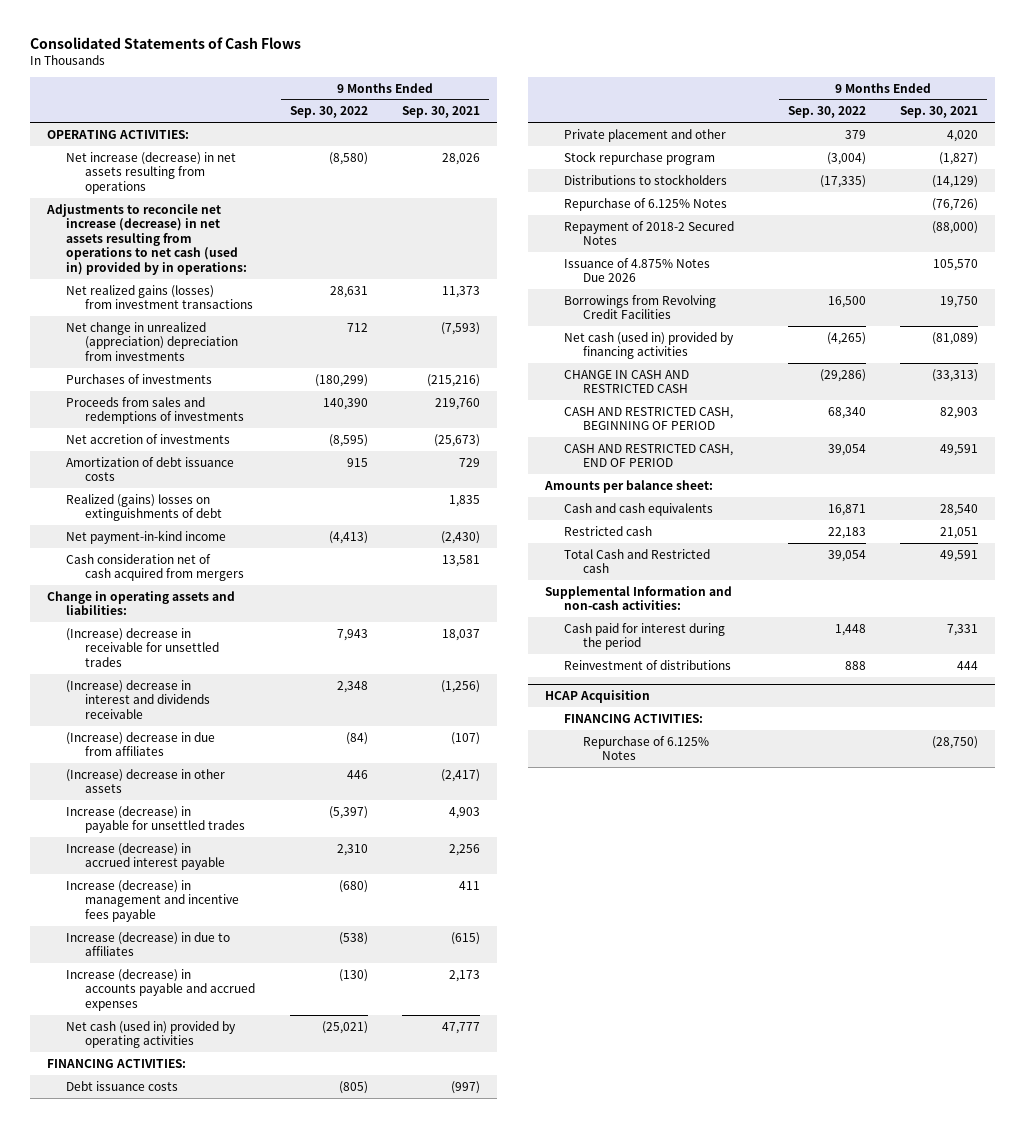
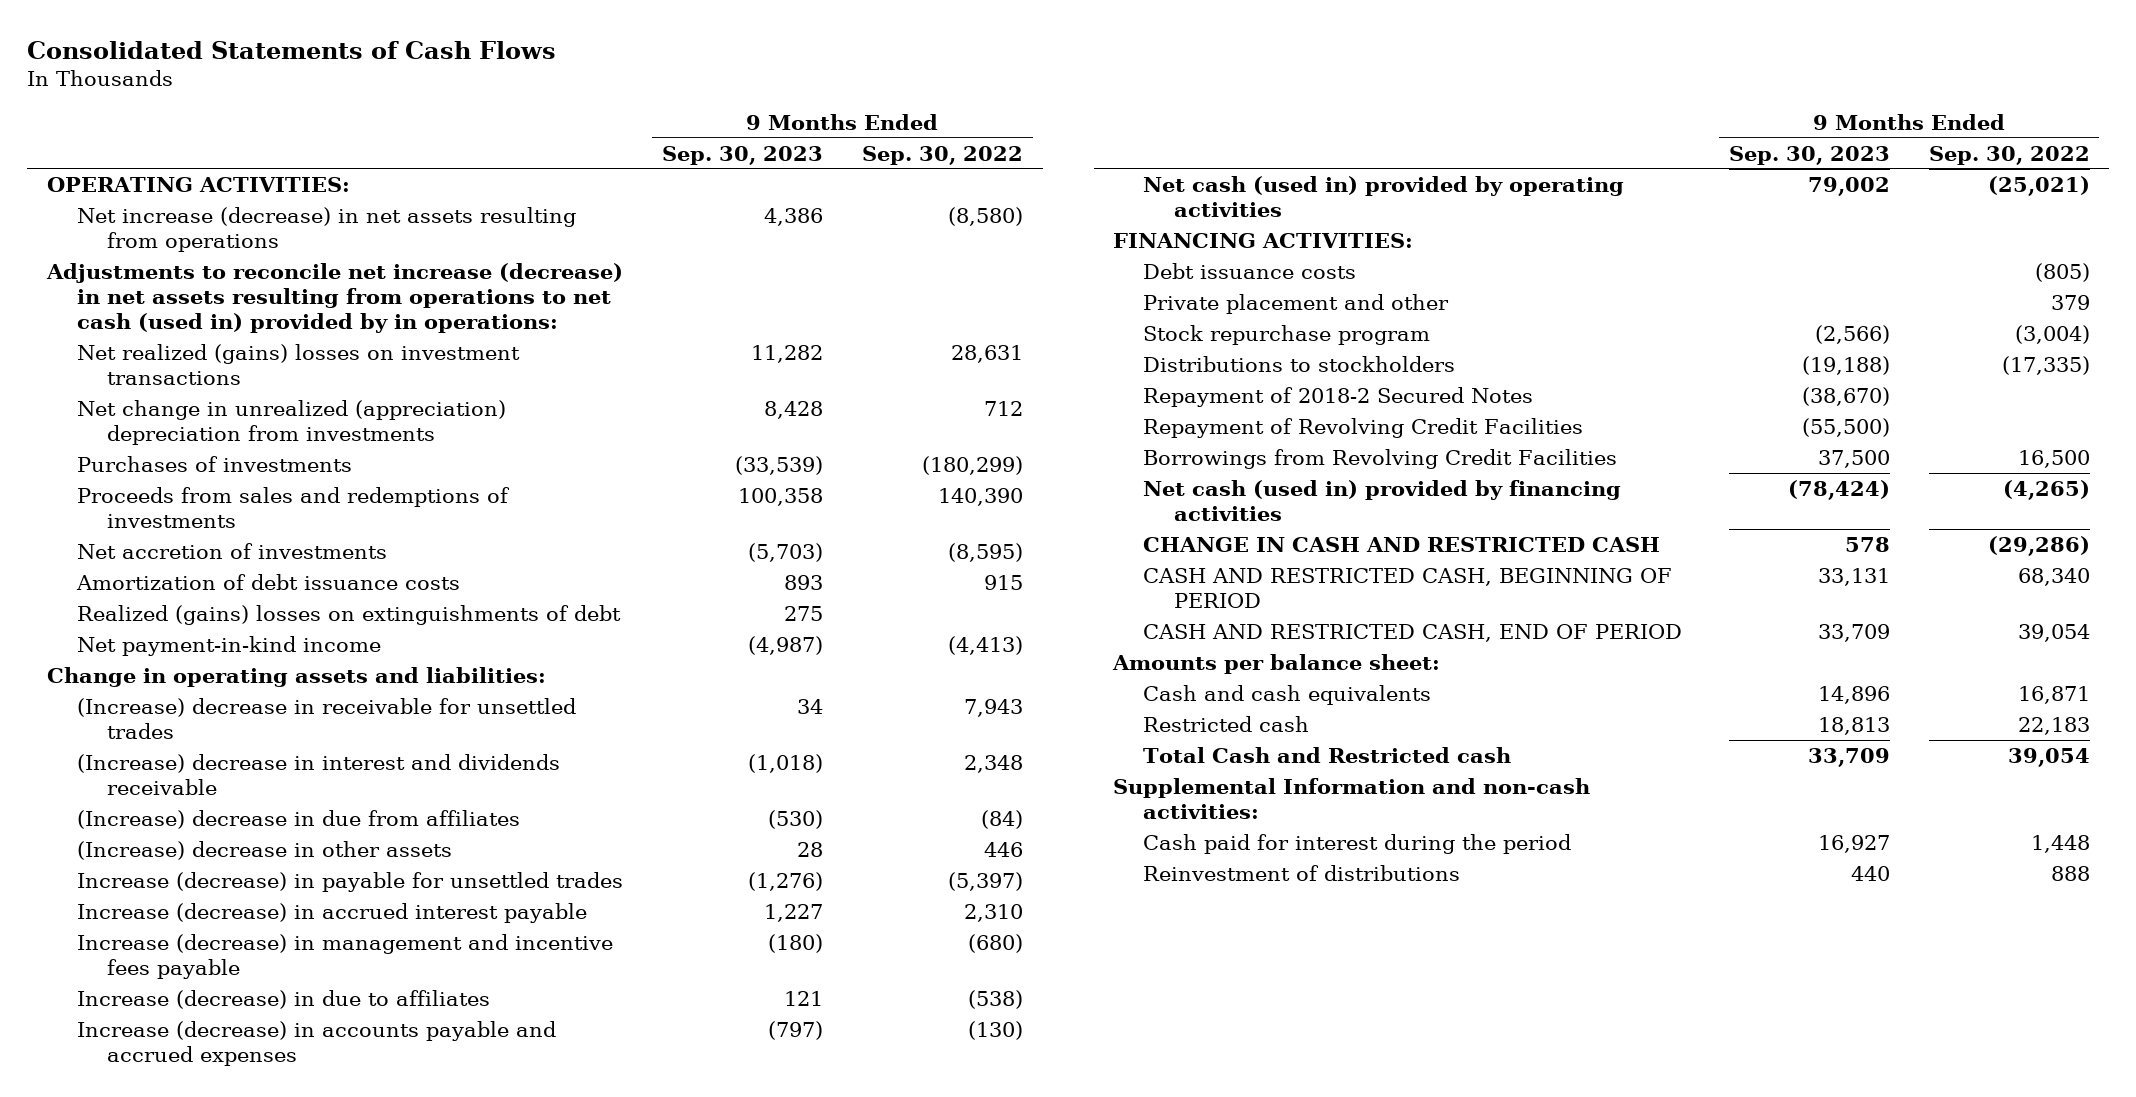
[402,106,481,119] Sep. 30, 2021 -> none
none -> [661,145,823,165] Sep. 30, 2023
[66,284,254,310] Net realized gains (losses) from investment transactions -> [76,343,520,385] Net realized (gains) losses on investment transactions
[66,553,245,582] Cash consideration net of cash acquired from mergers -> none
[563,197,727,211] Repurchase of 6.125% Notes -> none
[563,257,710,283] Issuance of 4.875% Notes Due 2026 -> none
none -> [1143,417,1584,438] Repayment of Revolving Credit Facilities
[544,689,650,703] HCAP Acquisition -> none
[563,713,703,723] FINANCING ACTIVITIES: -> none
[583,735,710,761] Repurchase of 6.125% Notes -> none

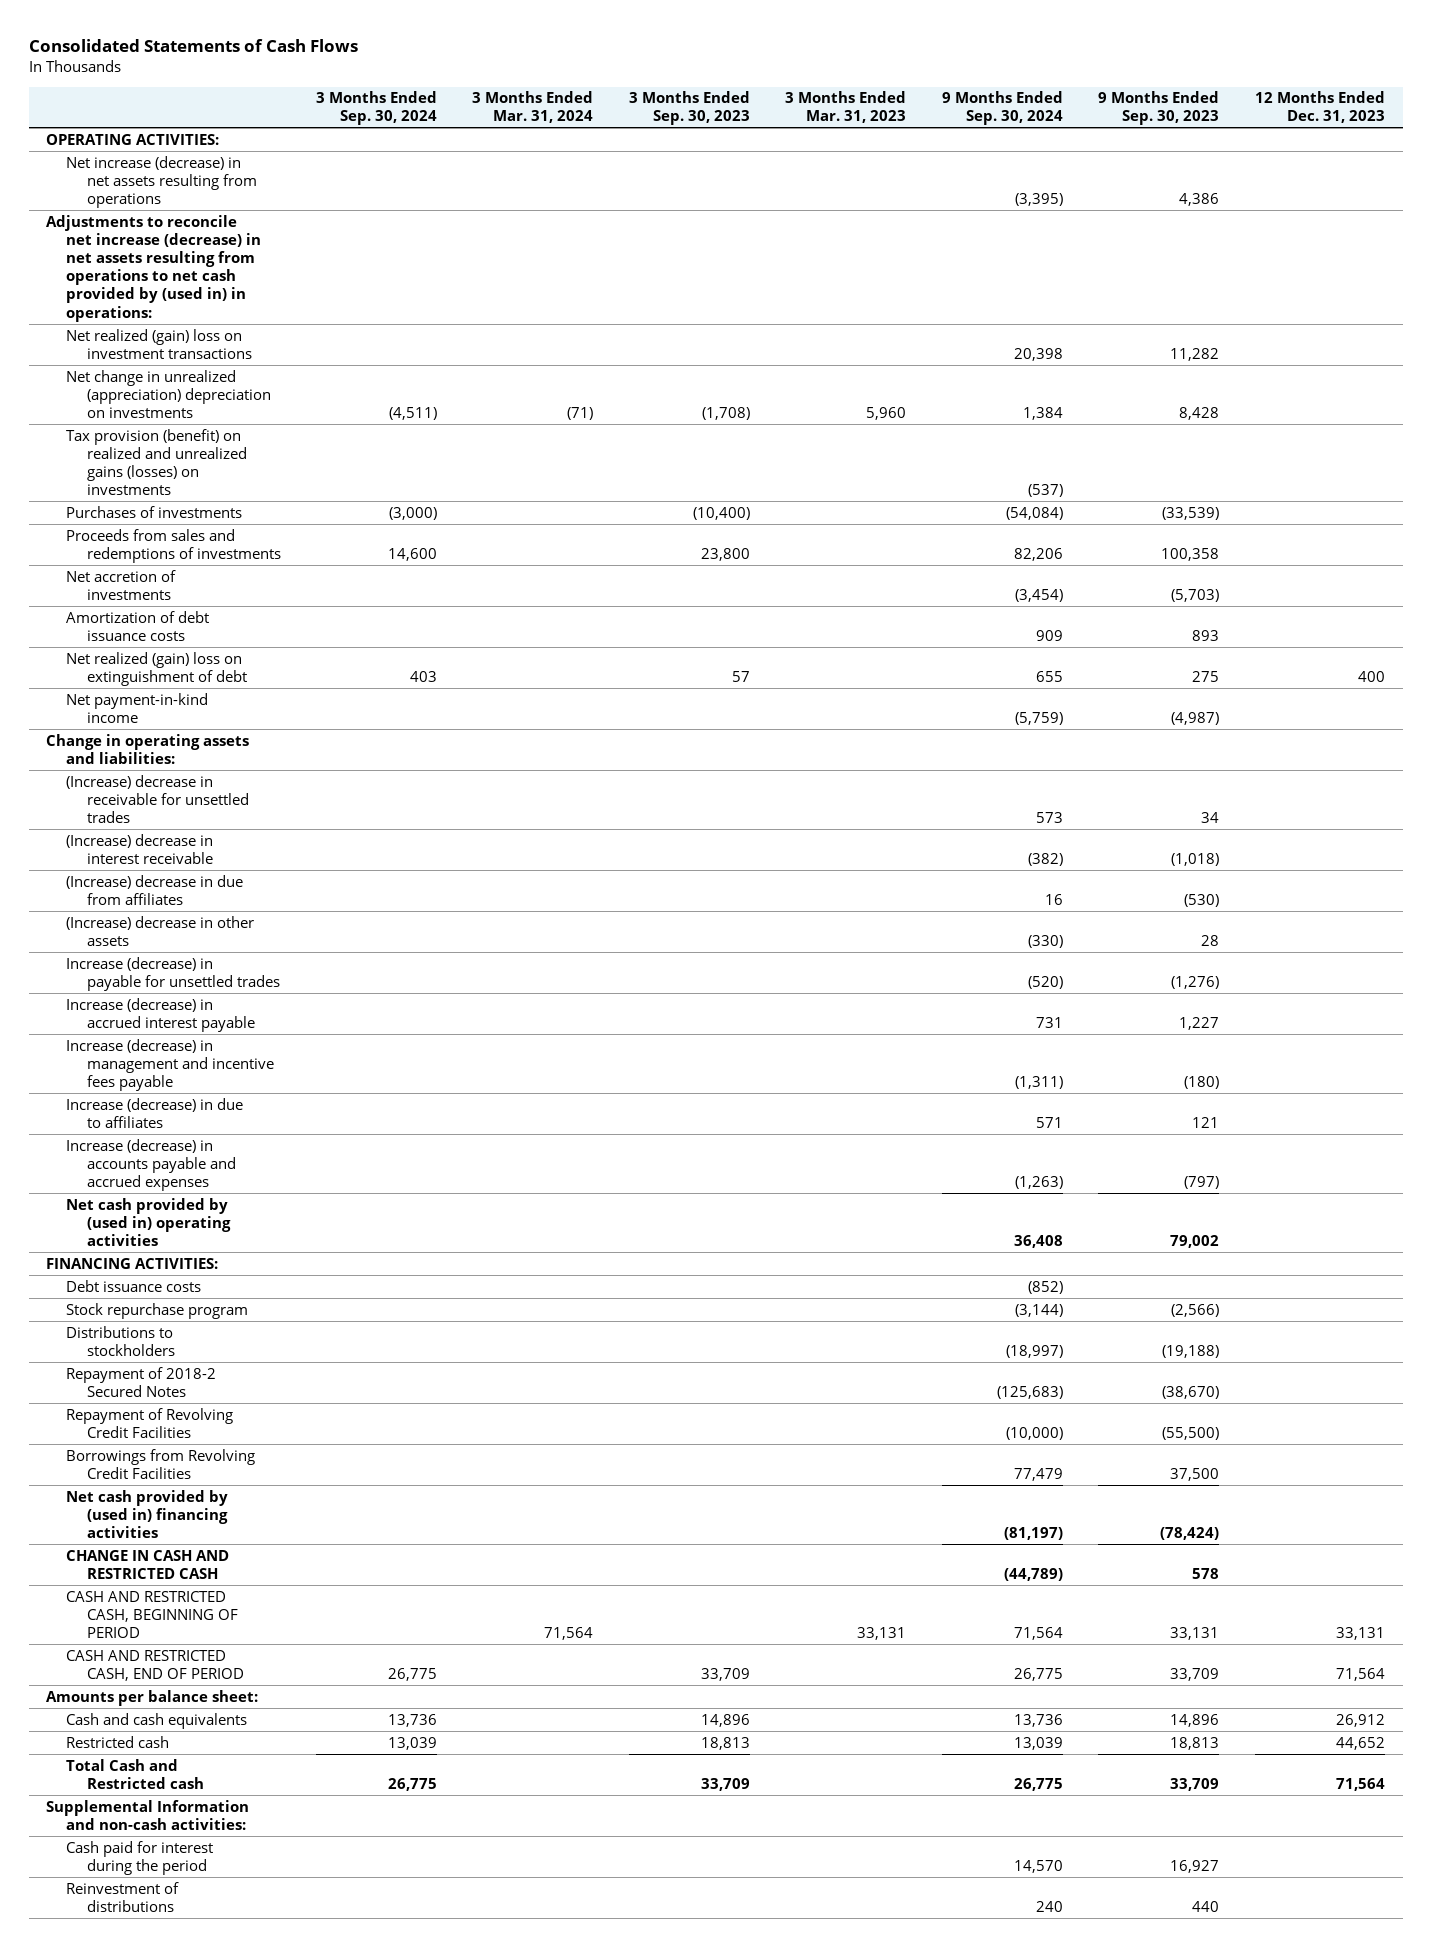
[862,145,1024,165] Sep. 30, 2022 -> none
none -> [315,91,437,126] 3 Months Ended Sep. 30, 2024
none -> [472,91,594,124] 3 Months Ended Mar. 31, 2024
none -> [628,91,750,126] 3 Months Ended Sep. 30, 2023
none -> [785,91,907,124] 3 Months Ended Mar. 31, 2023
none -> [941,91,1063,126] 9 Months Ended Sep. 30, 2024
none -> [1254,91,1385,124] 12 Months Ended Dec. 31, 2023
[45,262,623,333] Adjustments to reconcile net increase (decrease) in net assets resulting from operations to net cash (used in) provided by in operations: -> [46,214,262,322] Adjustments to reconcile net increase (decrease) in net assets resulting from operations to net cash provided by (used in) in operations:
[76,343,520,385] Net realized (gains) losses on investment transactions -> [66,328,252,359] Net realized (gain) loss on investment transactions
[76,399,506,445] Net change in unrealized (appreciation) depreciation from investments -> [66,369,271,418] Net change in unrealized (appreciation) depreciation on investments
none -> [66,428,247,496] Tax provision (benefit) on realized and unrealized gains (losses) on investments
[76,604,621,625] Realized (gains) losses on extinguishments of debt -> [66,651,247,686] Net realized (gain) loss on extinguishment of debt
[76,753,560,795] (Increase) decrease in interest and dividends receivable -> [66,833,214,864] (Increase) decrease in interest receivable
[1143,175,1625,217] Net cash (used in) provided by operating activities -> [66,1197,231,1246] Net cash provided by (used in) operating activities
[1143,293,1450,314] Private placement and other -> none
[1143,479,1622,521] Net cash (used in) provided by financing activities -> [66,1489,229,1538] Net cash provided by (used in) financing activities

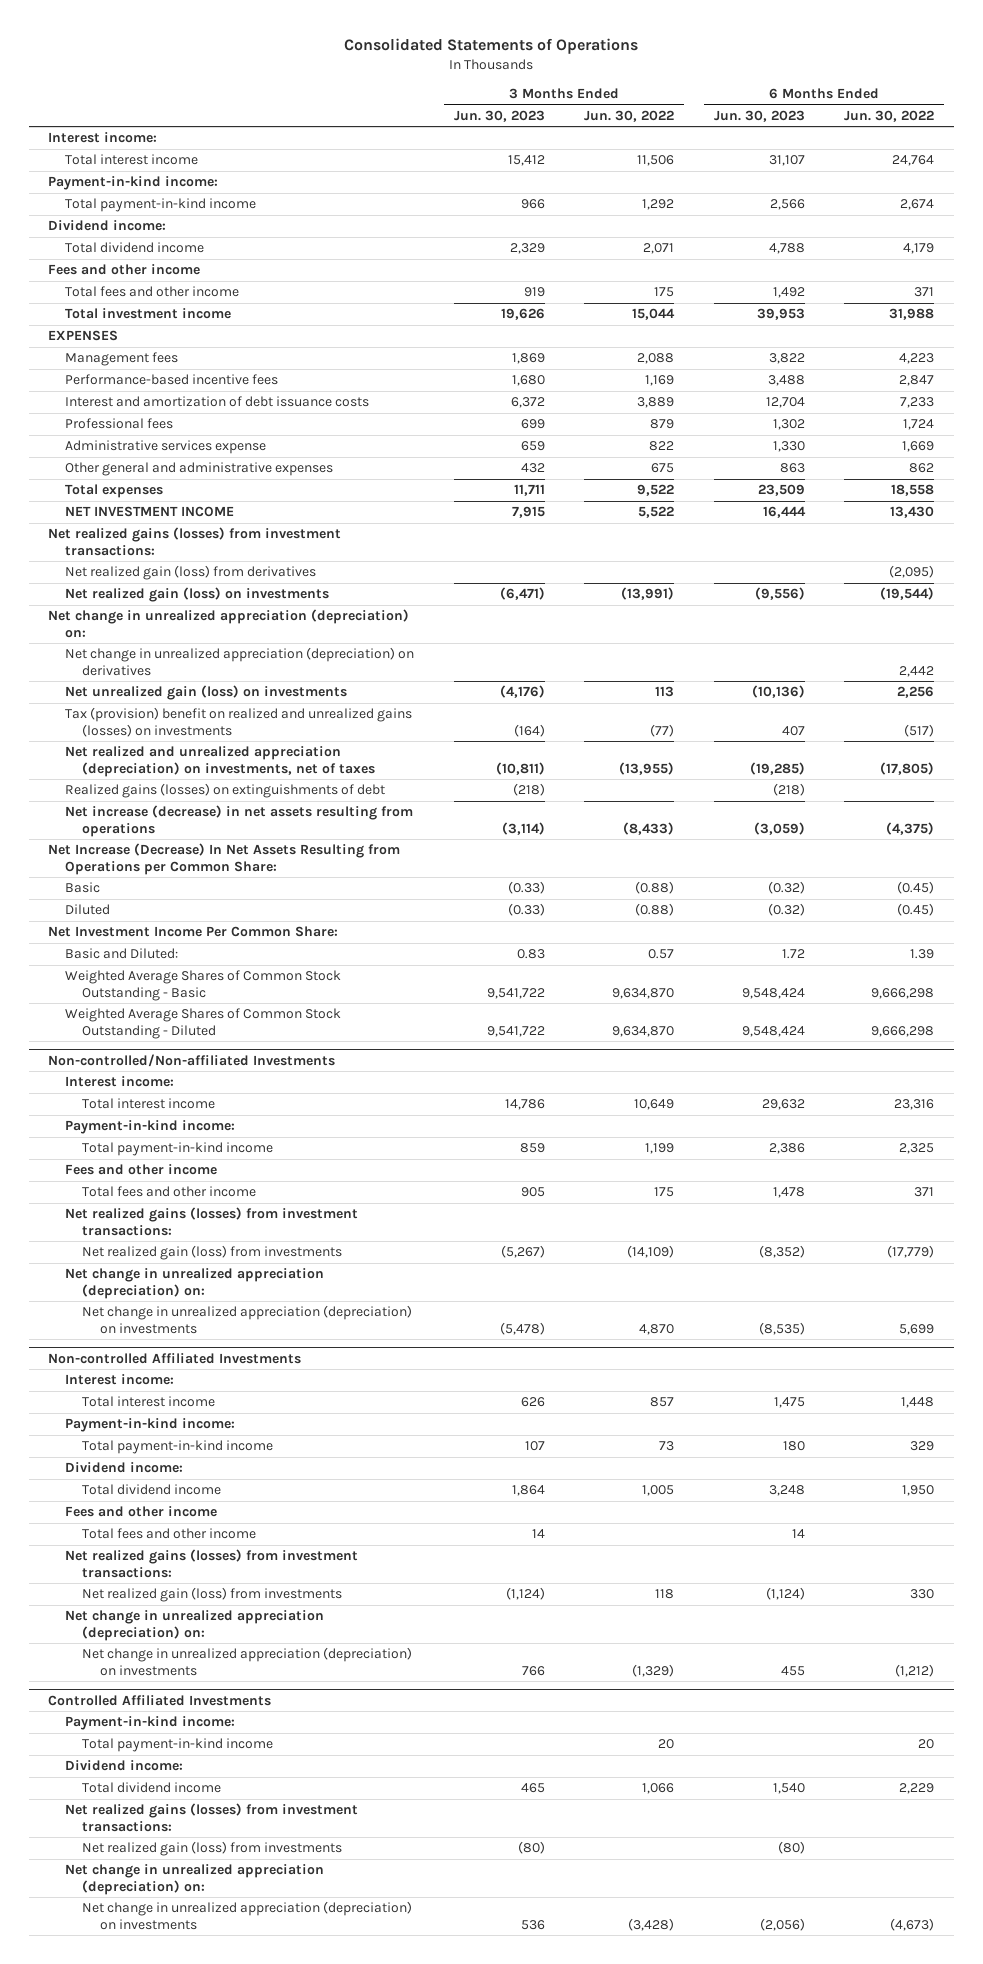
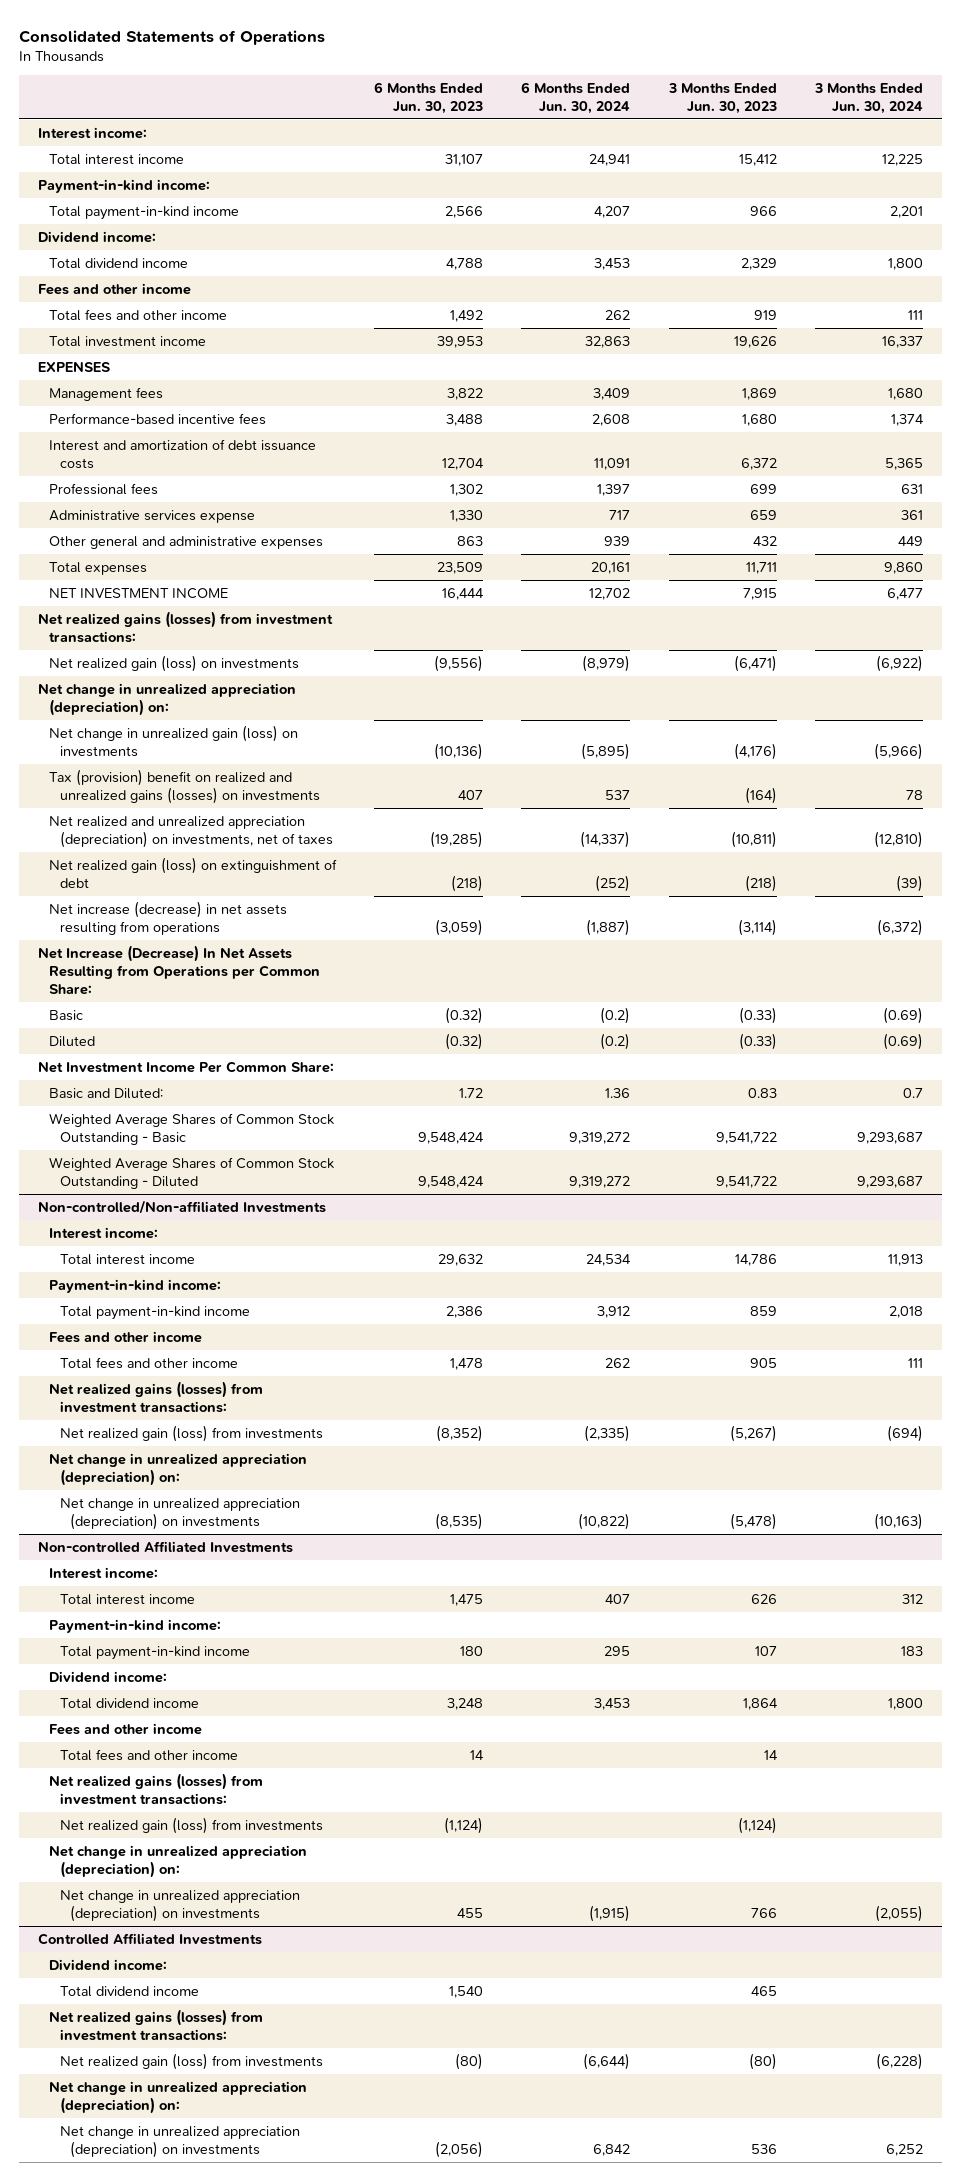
[584,109,675,122] Jun. 30, 2022 -> none
[844,109,935,122] Jun. 30, 2022 -> none
none -> [521,82,631,115] 6 Months Ended Jun. 30, 2024
none -> [813,83,923,115] 3 Months Ended Jun. 30, 2024
[65,565,317,581] Net realized gain (loss) from derivatives -> none
[65,647,415,676] Net change in unrealized appreciation (depreciation) on derivatives -> none
[65,685,348,701] Net unrealized gain (loss) on investments -> [49,724,299,757] Net change in unrealized gain (loss) on investments
[65,783,386,799] Realized gains (losses) on extinguishments of debt -> [49,856,338,888] Net realized gain (loss) on extinguishment of debt
[65,1716,236,1731] Payment-in-kind income: -> none
[82,1738,274,1753] Total payment-in-kind income -> none

